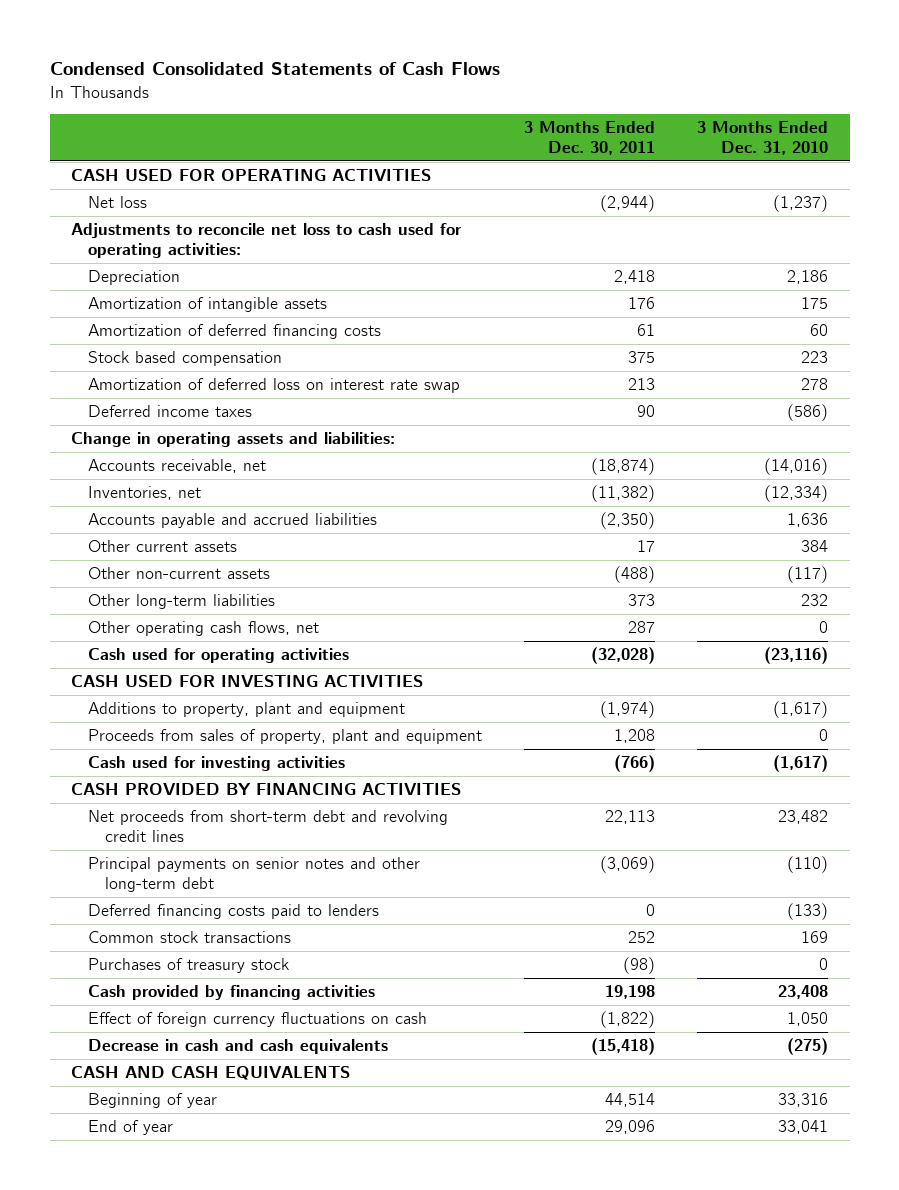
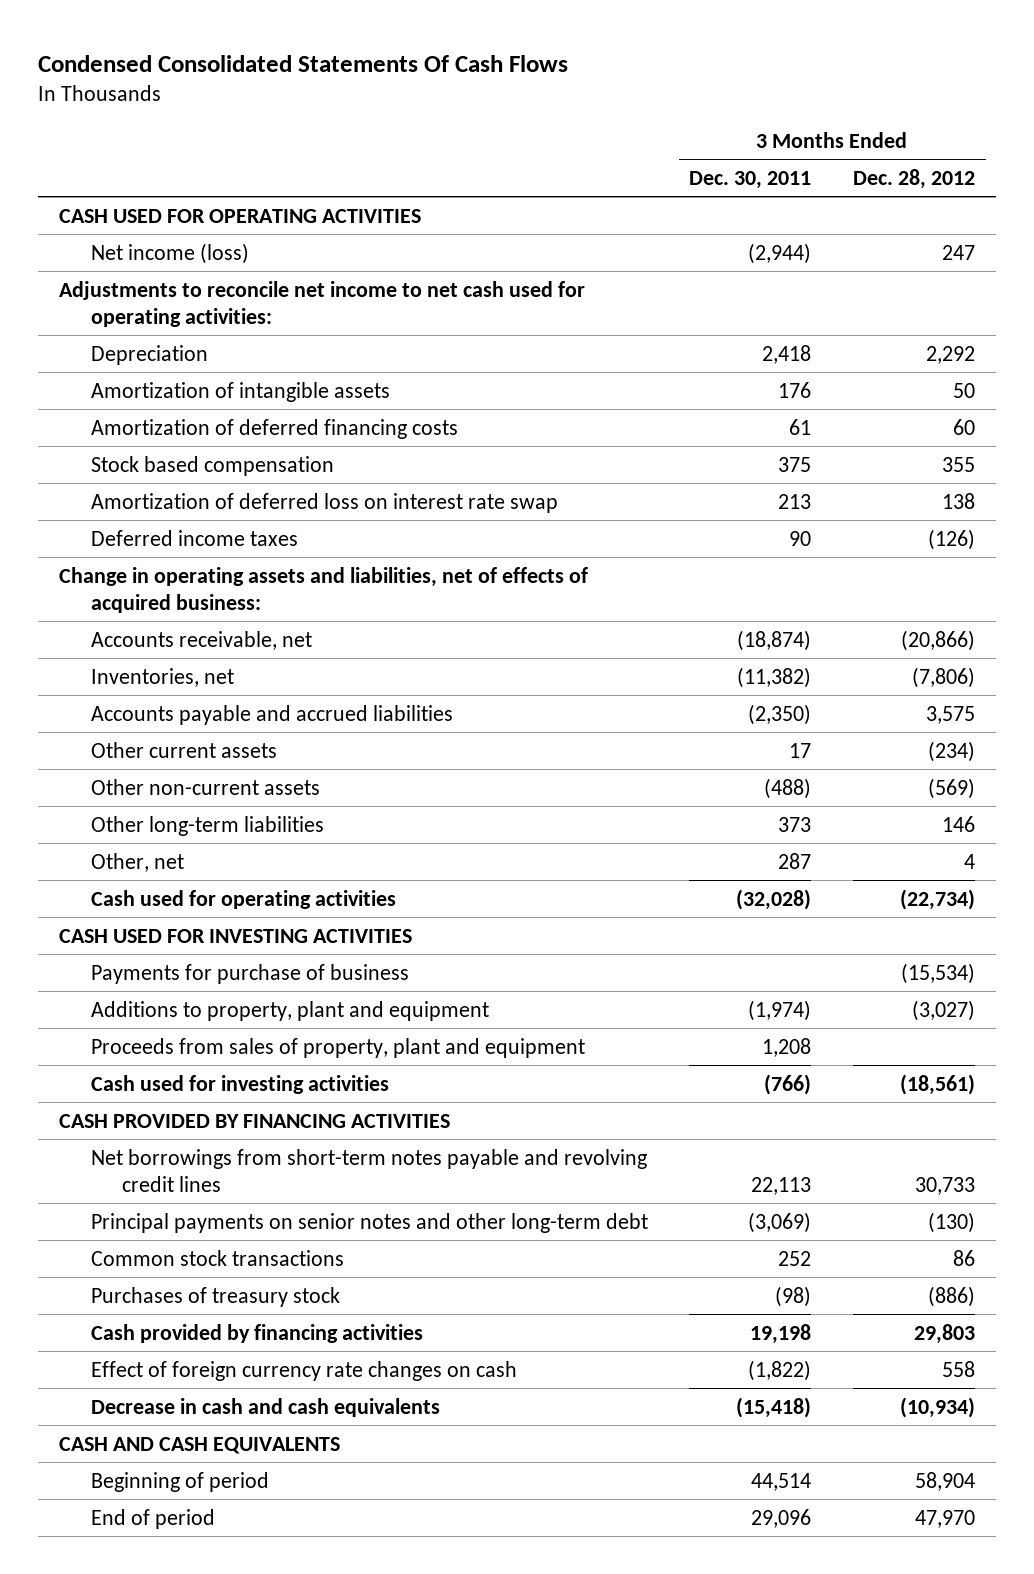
[49,62,500,76] Condensed Consolidated Statements of Cash Flows -> [38,54,569,72] Condensed Consolidated Statements Of Cash Flows
[697,121,829,156] 3 Months Ended Dec. 31, 2010 -> none
none -> [853,168,976,189] Dec. 28, 2012
[87,196,147,209] Net loss -> [90,242,249,264] Net income (loss)
[70,223,462,258] Adjustments to reconcile net loss to cash used for operating activities: -> [58,280,585,327] Adjustments to reconcile net income to net cash used for operating activities:
[70,432,395,448] Change in operating assets and liabilities: -> [58,566,588,613] Change in operating assets and liabilities, net of effects of acquired business:
[87,621,319,637] Other operating cash flows, net -> [90,852,184,872] Other, net
none -> [90,963,409,984] Payments for purchase of business
[87,810,448,842] Net proceeds from short-term debt and revolving credit lines -> [90,1148,647,1192] Net borrowings from short-term notes payable and revolving credit lines
[87,904,379,920] Deferred financing costs paid to lenders -> none
[87,1012,427,1028] Effect of foreign currency fluctuations on cash -> [90,1360,517,1381] Effect of foreign currency rate changes on cash
[87,1093,217,1109] Beginning of year -> [90,1471,269,1492] Beginning of period
[87,1120,173,1136] End of year -> [90,1508,215,1529] End of period

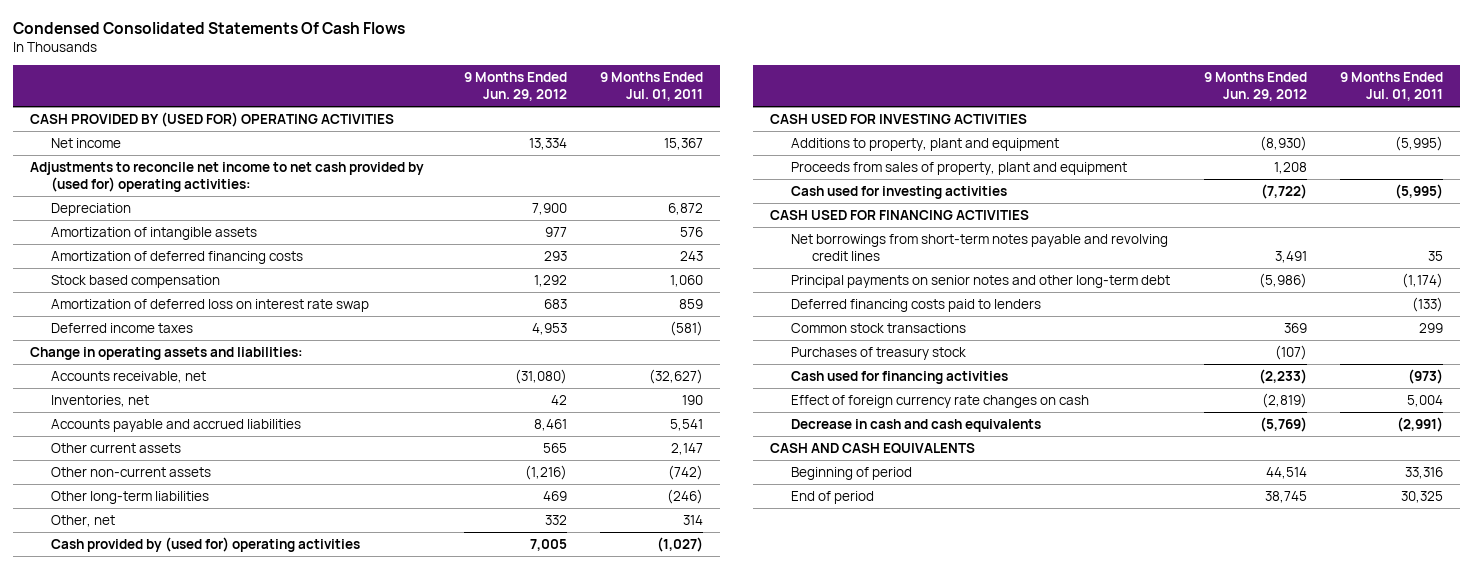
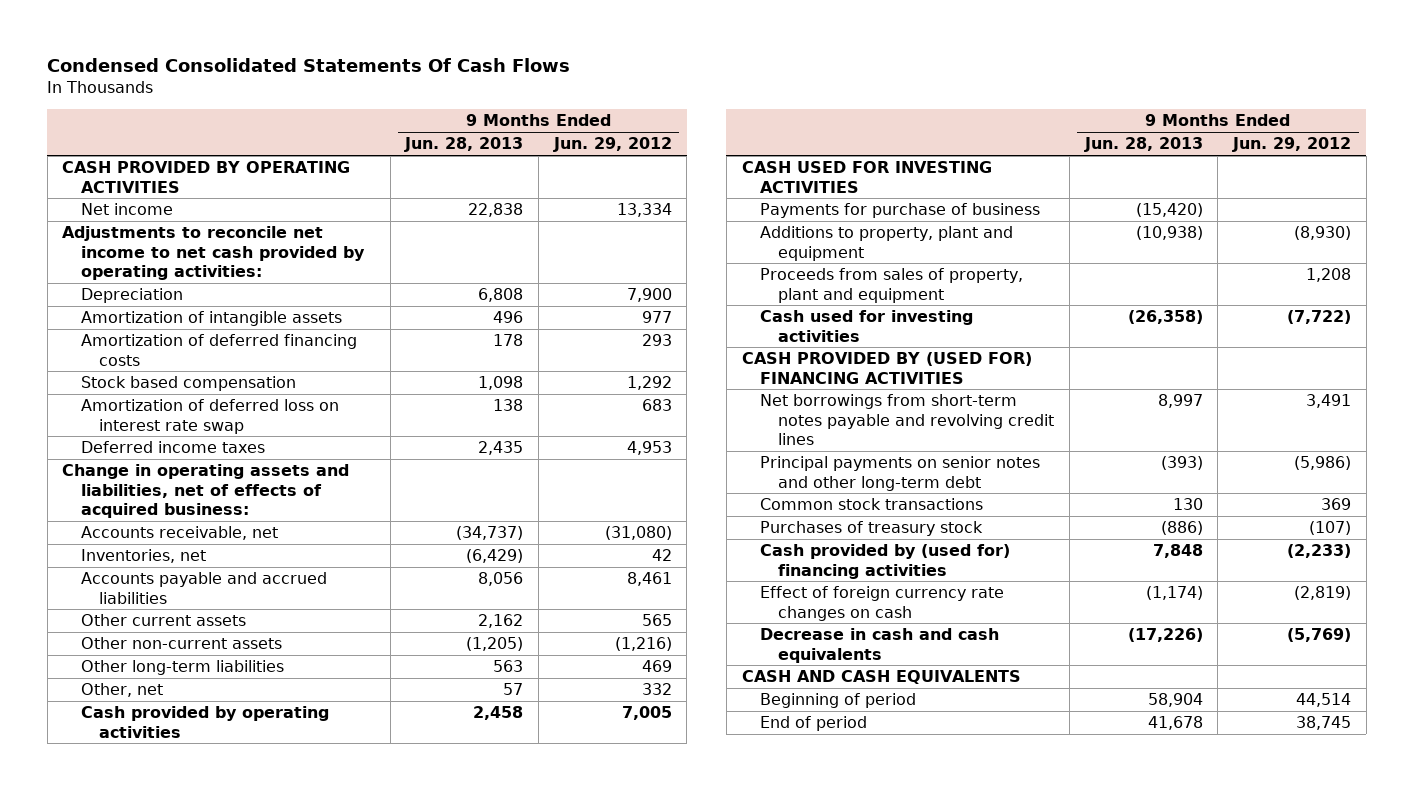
[600,72,704,102] 9 Months Ended Jul. 01, 2011 -> none
none -> [404,137,524,153] Jun. 28, 2013
[30,111,395,127] CASH PROVIDED BY (USED FOR) OPERATING ACTIVITIES -> [62,161,351,193] CASH PROVIDED BY OPERATING ACTIVITIES
[30,161,425,192] Adjustments to reconcile net income to net cash provided by (used for) operating activities: -> [62,226,365,280] Adjustments to reconcile net income to net cash provided by operating activities:
[30,346,304,360] Change in operating assets and liabilities: -> [62,464,350,518] Change in operating assets and liabilities, net of effects of acquired business:
[50,536,360,552] Cash provided by (used for) operating activities -> [80,706,329,738] Cash provided by operating activities
none -> [759,203,1040,219] Payments for purchase of business
[770,209,1030,220] CASH USED FOR FINANCING ACTIVITIES -> [741,352,1032,384] CASH PROVIDED BY (USED FOR) FINANCING ACTIVITIES
[790,298,1041,312] Deferred financing costs paid to lenders -> none
[790,370,1008,384] Cash used for financing activities -> [759,544,1010,579] Cash provided by (used for) financing activities

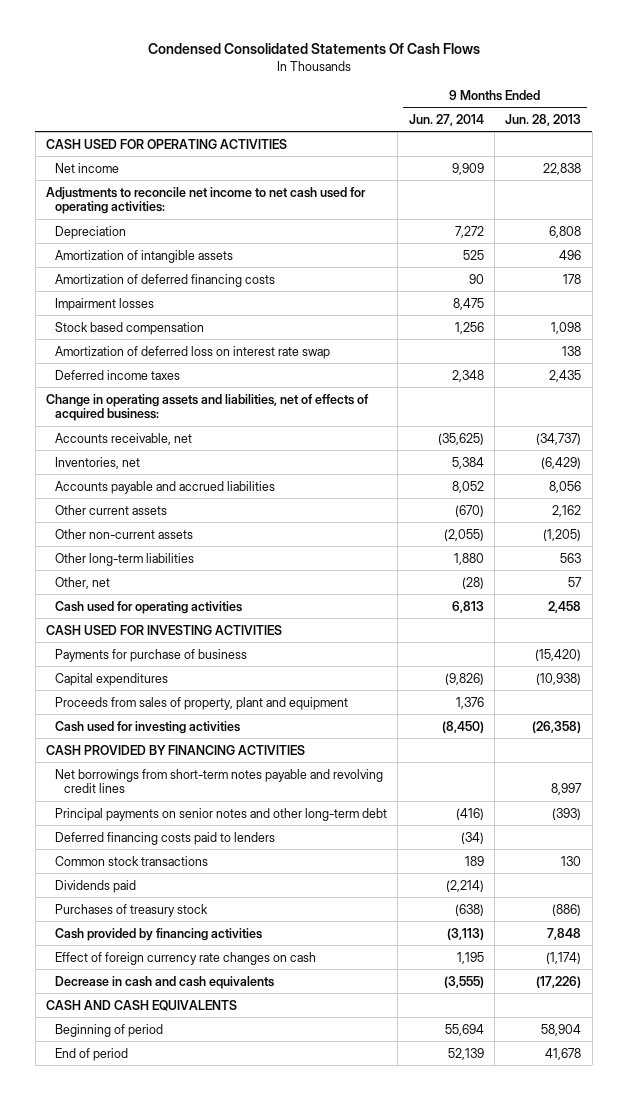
[552,137,672,153] Jun. 29, 2012 -> none
none -> [408,113,484,126] Jun. 27, 2014
[62,161,351,193] CASH PROVIDED BY OPERATING ACTIVITIES -> [45,138,287,149] CASH USED FOR OPERATING ACTIVITIES
[62,226,365,280] Adjustments to reconcile net income to net cash provided by operating activities: -> [45,186,366,215] Adjustments to reconcile net income to net cash used for operating activities:
none -> [54,297,154,311] Impairment losses
[80,706,329,738] Cash provided by operating activities -> [54,600,242,614] Cash used for operating activities
[759,226,1013,261] Additions to property, plant and equipment -> [54,672,168,686] Capital expenditures
[741,352,1032,384] CASH PROVIDED BY (USED FOR) FINANCING ACTIVITIES -> [45,744,305,755] CASH PROVIDED BY FINANCING ACTIVITIES
none -> [54,831,275,845] Deferred financing costs paid to lenders
none -> [54,879,136,893] Dividends paid
[759,544,1010,579] Cash provided by (used for) financing activities -> [54,927,262,941] Cash provided by financing activities

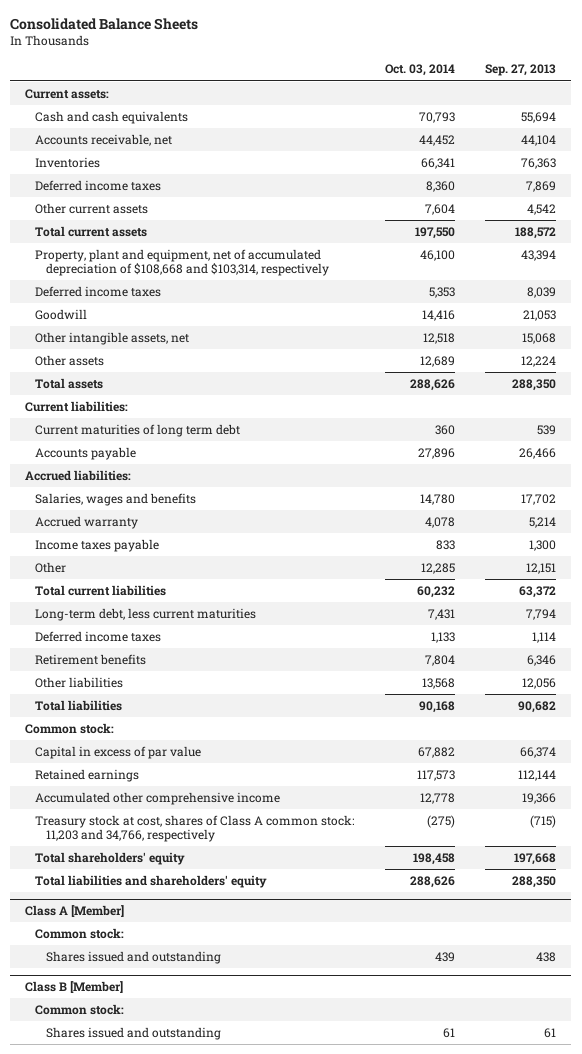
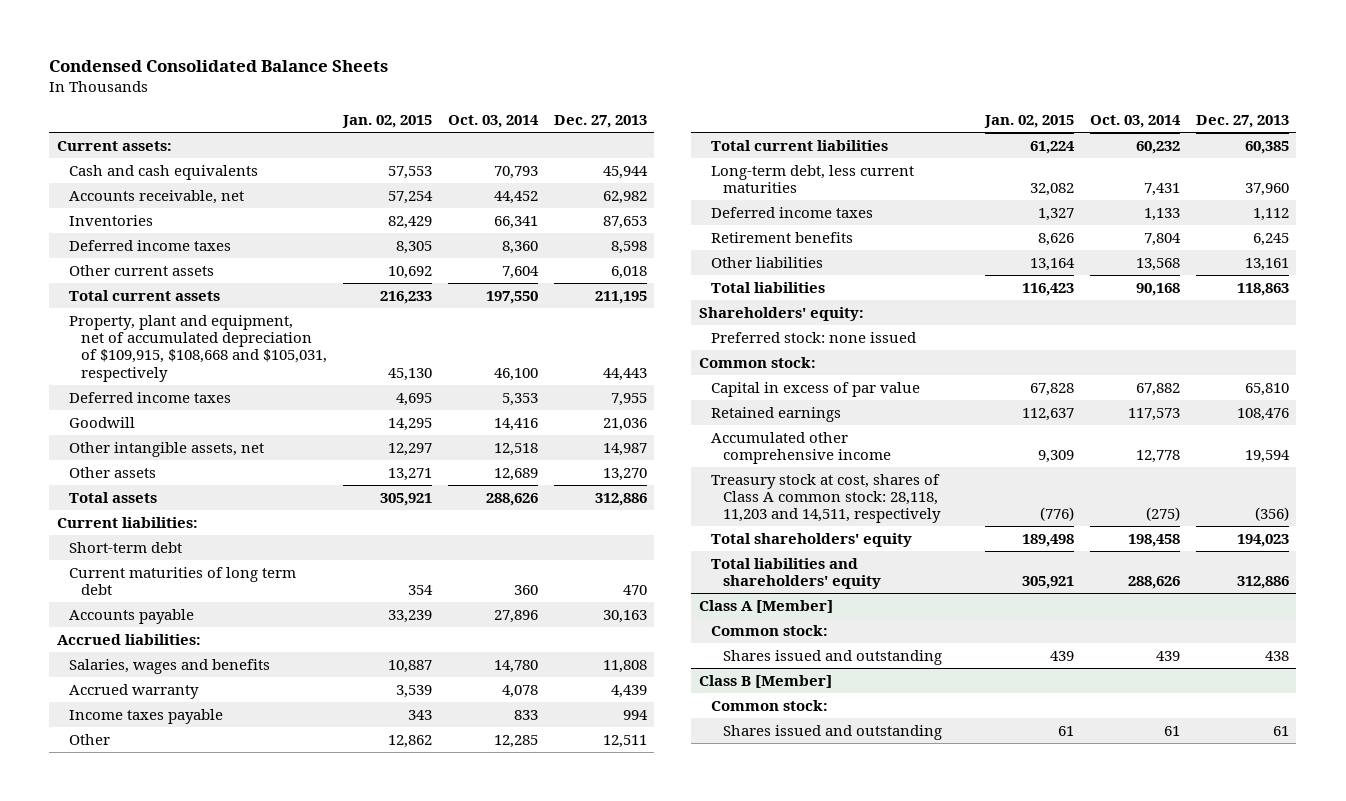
[10,17,199,30] Consolidated Balance Sheets -> [49,60,389,73] Condensed Consolidated Balance Sheets
[485,64,557,77] Sep. 27, 2013 -> none
none -> [342,115,433,129] Jan. 02, 2015
none -> [553,115,647,129] Dec. 27, 2013
[35,249,329,277] Property, plant and equipment, net of accumulated depreciation of $108,668 and $103,314, respectively -> [69,314,328,382] Property, plant and equipment, net of accumulated depreciation of $109,915, $108,668 and $105,031, respectively
none -> [69,541,183,553] Short-term debt
none -> [699,306,865,321] Shareholders' equity:
none -> [711,331,917,343] Preferred stock: none issued
[35,815,355,843] Treasury stock at cost, shares of Class A common stock: 11,203 and 34,766, respectively -> [711,473,942,524] Treasury stock at cost, shares of Class A common stock: 28,118, 11,203 and 14,511, respectively

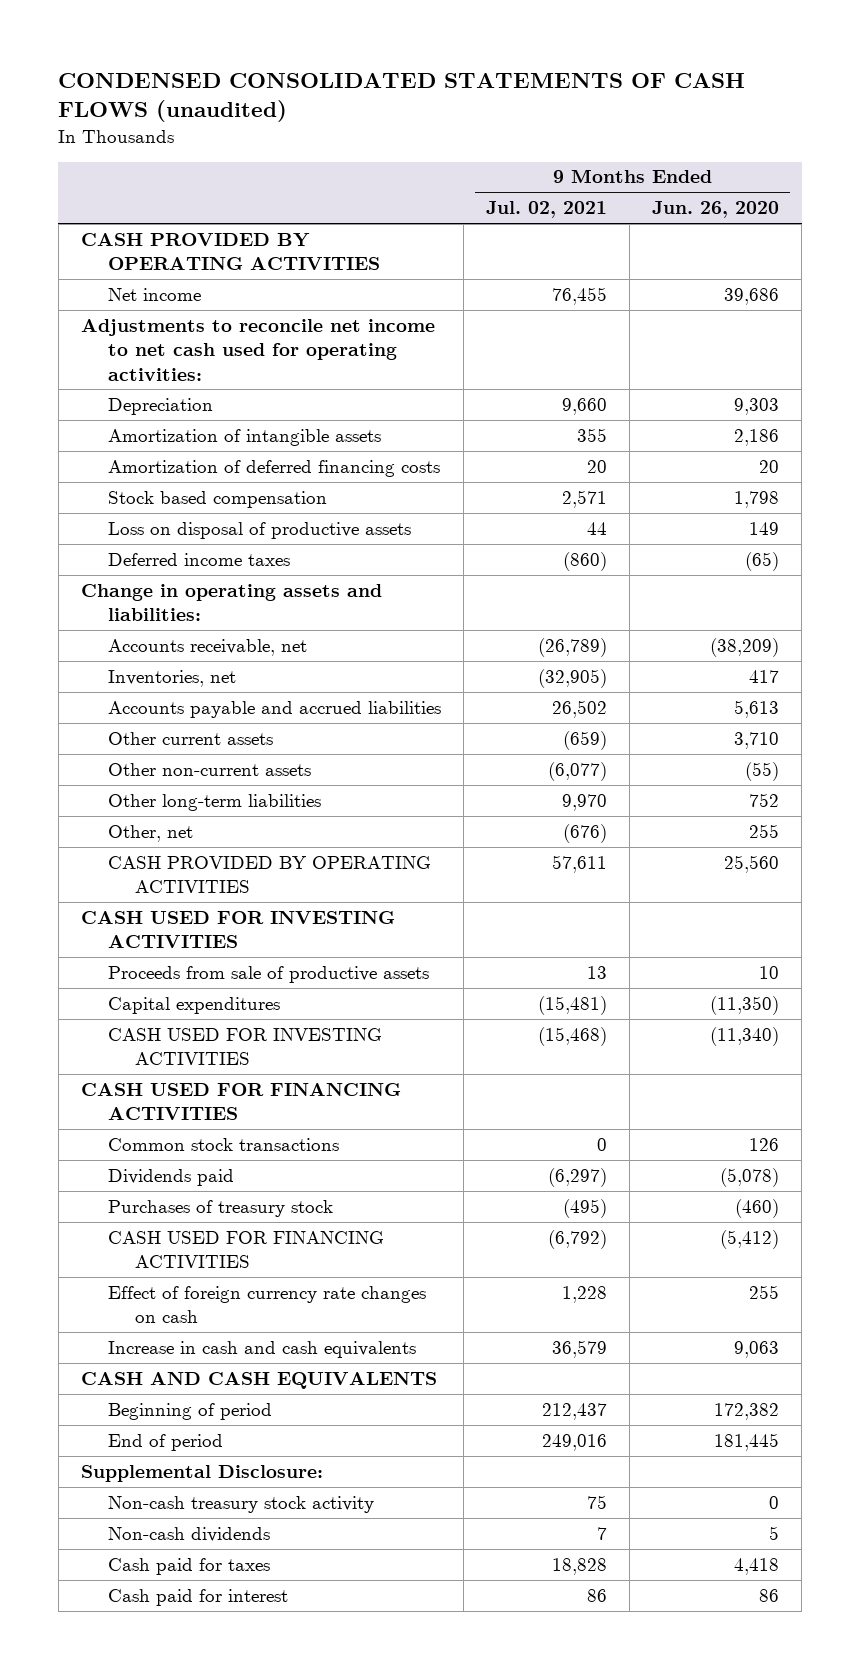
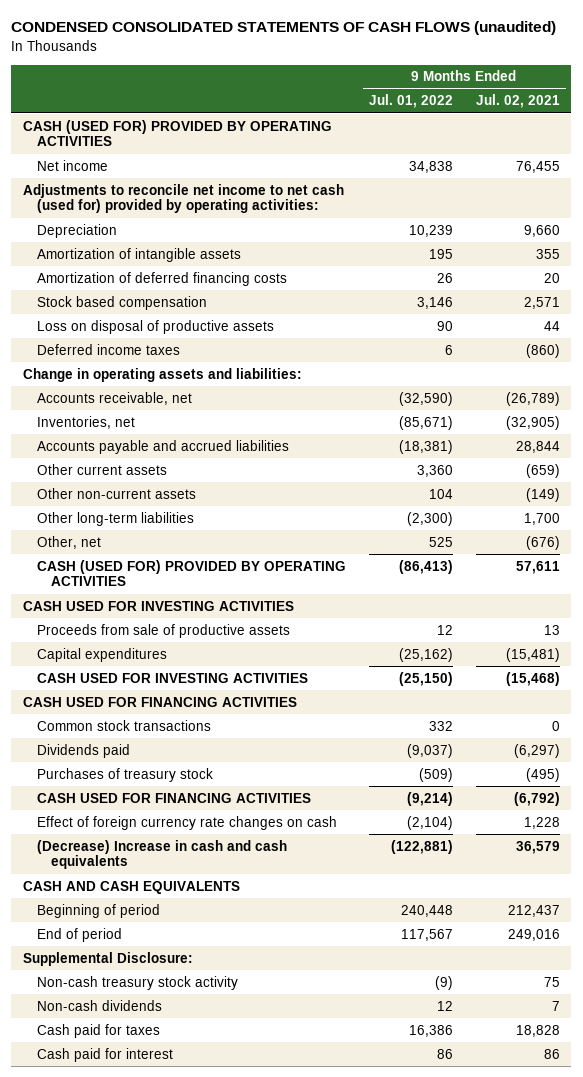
[652,201,780,219] Jun. 26, 2020 -> none
none -> [368,94,453,109] Jul. 01, 2022
[80,232,380,271] CASH PROVIDED BY OPERATING ACTIVITIES -> [22,119,332,147] CASH (USED FOR) PROVIDED BY OPERATING ACTIVITIES
[80,318,435,381] Adjustments to reconcile net income to net cash used for operating activities: -> [22,183,344,214] Adjustments to reconcile net income to net cash (used for) provided by operating activities:
[552,699,608,718] 26,502 -> [515,440,560,453] 28,844
[548,761,608,781] (6,077) -> [525,487,560,502] (149)
[562,793,608,811] 9,970 -> [523,512,560,525] 1,700
[107,855,431,894] CASH PROVIDED BY OPERATING ACTIVITIES -> [36,559,346,587] CASH (USED FOR) PROVIDED BY OPERATING ACTIVITIES
[107,1340,416,1358] Increase in cash and cash equivalents -> [36,839,287,870] (Decrease) Increase in cash and cash equivalents

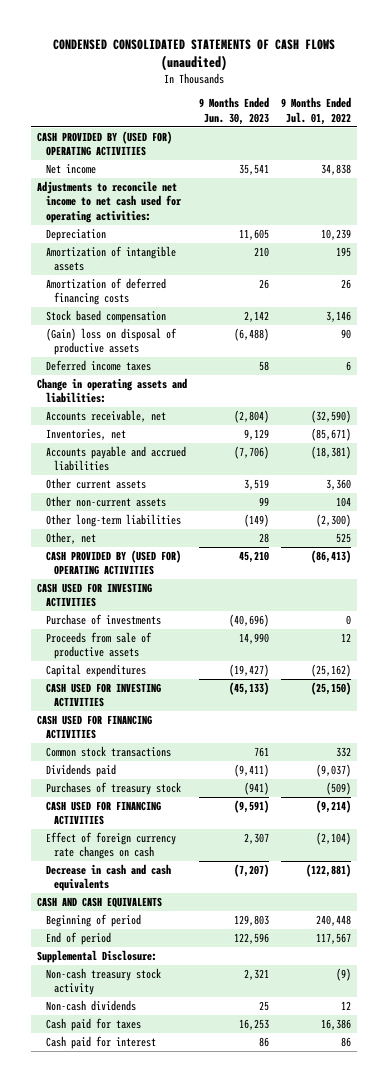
[475,94,560,109] Jul. 02, 2021 -> none
none -> [199,97,270,125] 9 Months Ended Jun. 30, 2023
[22,119,332,147] CASH (USED FOR) PROVIDED BY OPERATING ACTIVITIES -> [37,130,173,157] CASH PROVIDED BY (USED FOR) OPERATING ACTIVITIES
[22,183,344,214] Adjustments to reconcile net income to net cash (used for) provided by operating activities: -> [37,180,182,224] Adjustments to reconcile net income to net cash used for operating activities:
[36,319,274,334] Loss on disposal of productive assets -> [45,327,177,356] (Gain) loss on disposal of productive assets
[36,559,346,587] CASH (USED FOR) PROVIDED BY OPERATING ACTIVITIES -> [45,549,181,576] CASH PROVIDED BY (USED FOR) OPERATING ACTIVITIES
none -> [45,613,161,625] Purchase of investments
[36,839,287,870] (Decrease) Increase in cash and cash equivalents -> [45,863,171,892] Decrease in cash and cash equivalents

